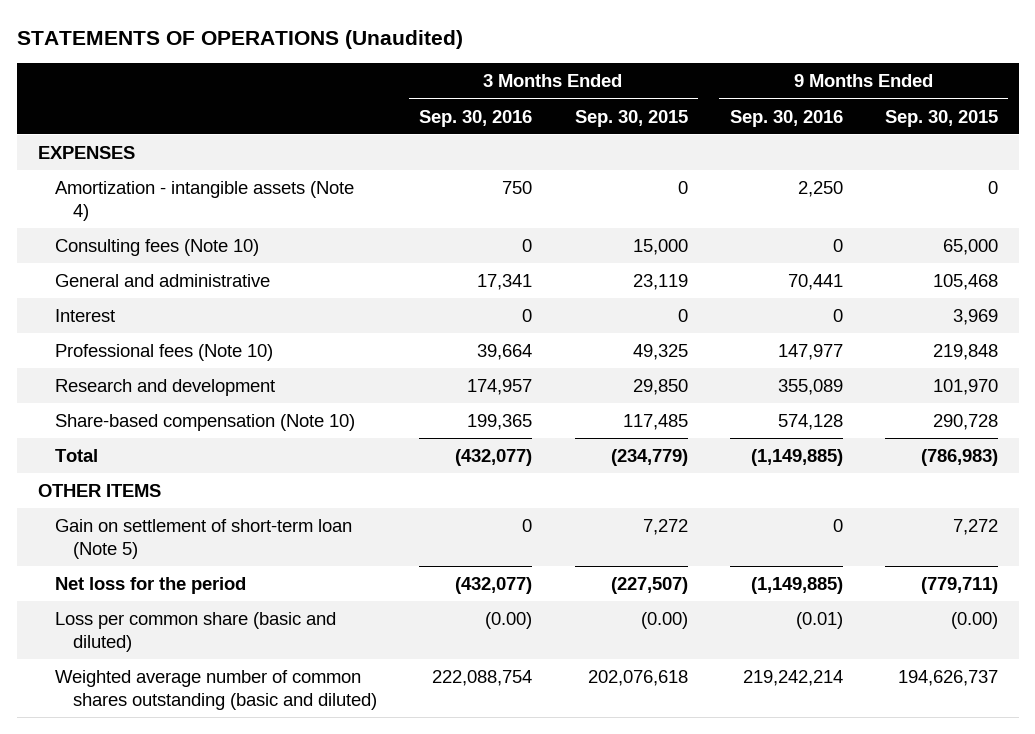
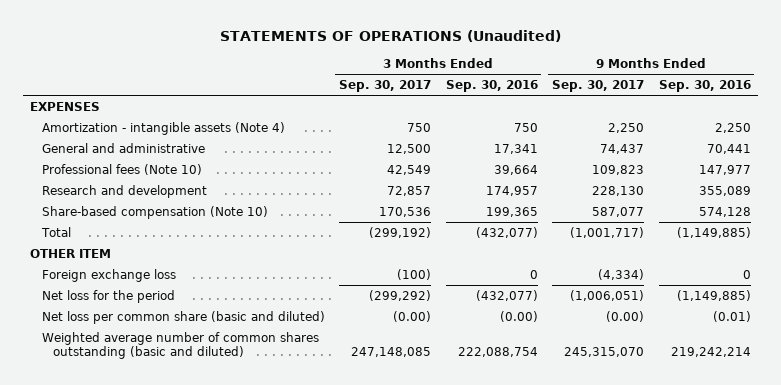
[574,109,688,127] Sep. 30, 2015 -> none
[884,109,998,127] Sep. 30, 2015 -> none
none -> [339,80,432,93] Sep. 30, 2017
none -> [552,80,645,93] Sep. 30, 2017
[55,239,260,257] Consulting fees (Note 10) -> none
[55,309,116,323] Interest -> none
[55,519,353,560] Gain on settlement of short-term loan (Note 5) -> none
[37,484,161,498] OTHER ITEMS -> [30,248,112,258] OTHER ITEM
none -> [41,268,176,282] Foreign exchange loss
[55,612,337,653] Loss per common share (basic and diluted) -> [41,310,325,324] Net loss per common share (basic and diluted)

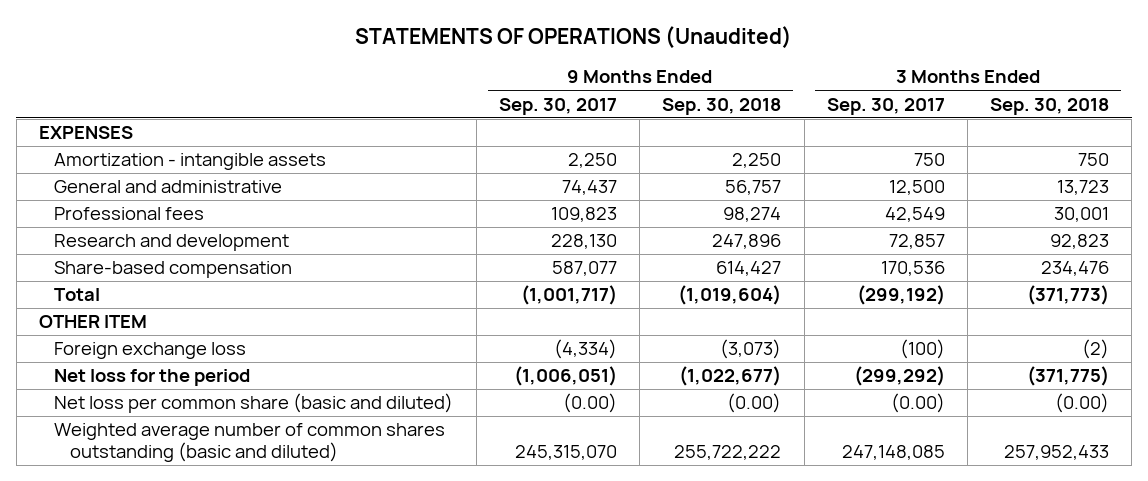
[445,80,538,93] Sep. 30, 2016 -> none
[658,80,751,93] Sep. 30, 2016 -> none
none -> [662,97,782,115] Sep. 30, 2018
none -> [990,97,1110,115] Sep. 30, 2018
[41,121,285,135] Amortization - intangible assets (Note 4) -> [54,153,327,171] Amortization - intangible assets
[41,163,202,175] Professional fees (Note 10) -> [54,207,205,221] Professional fees
[41,205,268,219] Share-based compensation (Note 10) -> [54,261,293,279] Share-based compensation

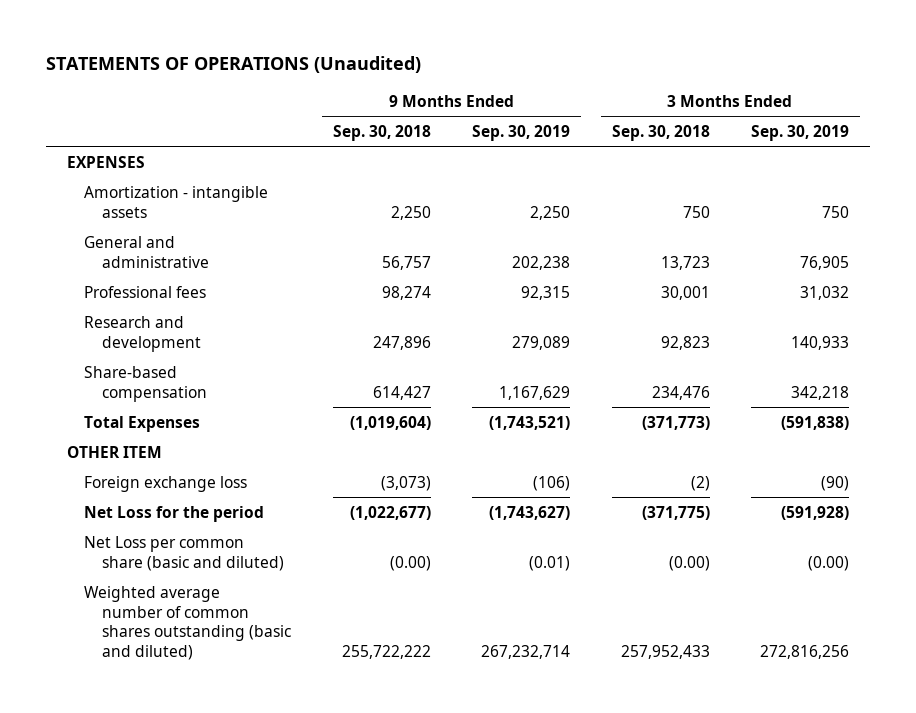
[498,97,617,115] Sep. 30, 2017 -> none
[826,97,945,115] Sep. 30, 2017 -> none
none -> [472,124,571,141] Sep. 30, 2019
none -> [751,124,850,141] Sep. 30, 2019
[54,288,101,302] Total -> [84,415,201,432] Total Expenses
[54,369,251,387] Net loss for the period -> [84,505,265,522] Net Loss for the period
[54,393,454,414] Net loss per common share (basic and diluted) -> [84,535,285,571] Net Loss per common share (basic and diluted)

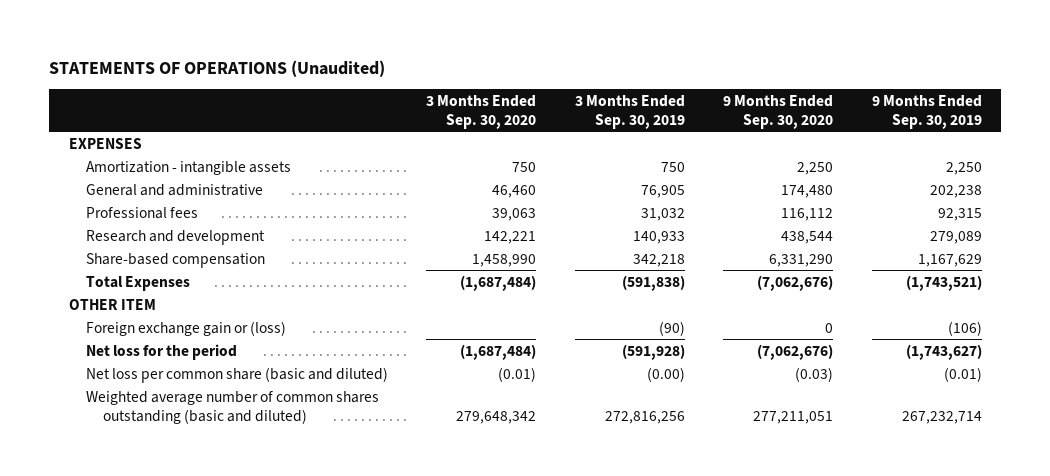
[332,124,431,141] Sep. 30, 2018 -> none
[611,124,710,141] Sep. 30, 2018 -> none
none -> [426,94,537,129] 3 Months Ended Sep. 30, 2020
none -> [723,94,834,129] 9 Months Ended Sep. 30, 2020
[84,475,248,492] Foreign exchange loss -> [85,320,286,336] Foreign exchange gain or (loss)
[84,505,265,522] Net Loss for the period -> [85,343,237,360] Net loss for the period
[84,535,285,571] Net Loss per common share (basic and diluted) -> [85,366,388,383] Net loss per common share (basic and diluted)

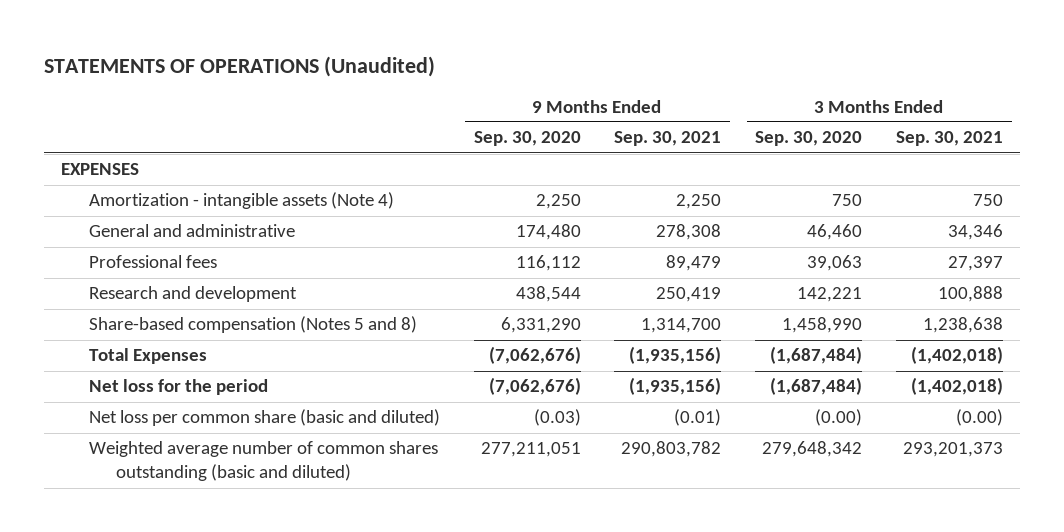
[574,94,685,129] 3 Months Ended Sep. 30, 2019 -> none
[871,94,982,129] 9 Months Ended Sep. 30, 2019 -> none
none -> [614,131,722,147] Sep. 30, 2021
none -> [896,131,1004,147] Sep. 30, 2021
[85,160,291,175] Amortization - intangible assets -> [88,192,394,210] Amortization - intangible assets (Note 4)
[85,252,265,268] Share-based compensation -> [88,316,417,334] Share-based compensation (Notes 5 and 8)
[68,298,156,310] OTHER ITEM -> none
[85,320,286,336] Foreign exchange gain or (loss) -> none
[498,366,537,382] (0.01) -> [815,409,863,427] (0.00)

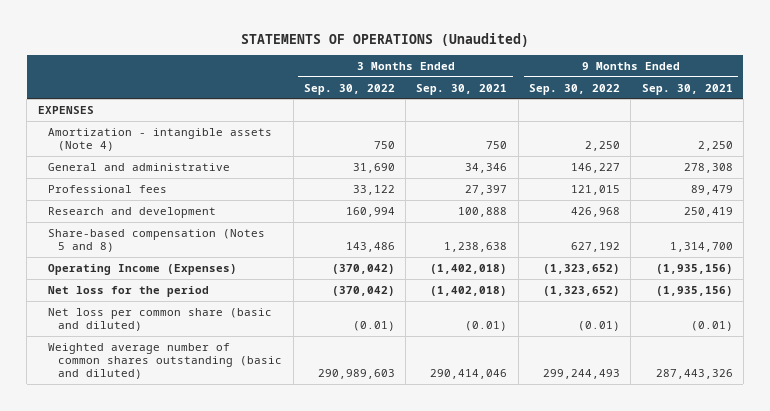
[473,131,581,147] Sep. 30, 2020 -> none
[755,131,863,147] Sep. 30, 2020 -> none
none -> [303,83,395,95] Sep. 30, 2022
none -> [529,83,621,95] Sep. 30, 2022
[88,348,207,365] Total Expenses -> [47,263,237,275] Operating Income (Expenses)
[956,409,1004,427] (0.00) -> [465,320,508,331] (0.01)
[621,441,722,458] 290,803,782 -> [655,368,733,379] 287,443,326
[903,442,1004,458] 293,201,373 -> [430,368,508,379] 290,414,046

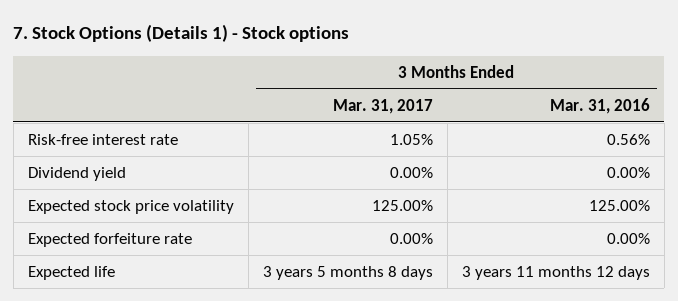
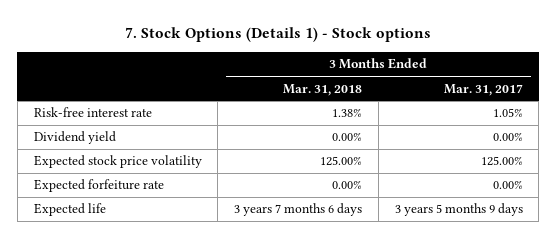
[549,97,650,114] Mar. 31, 2016 -> none
none -> [283,83,363,96] Mar. 31, 2018
[262,265,433,280] 3 years 5 months 8 days -> [394,203,523,217] 3 years 5 months 9 days

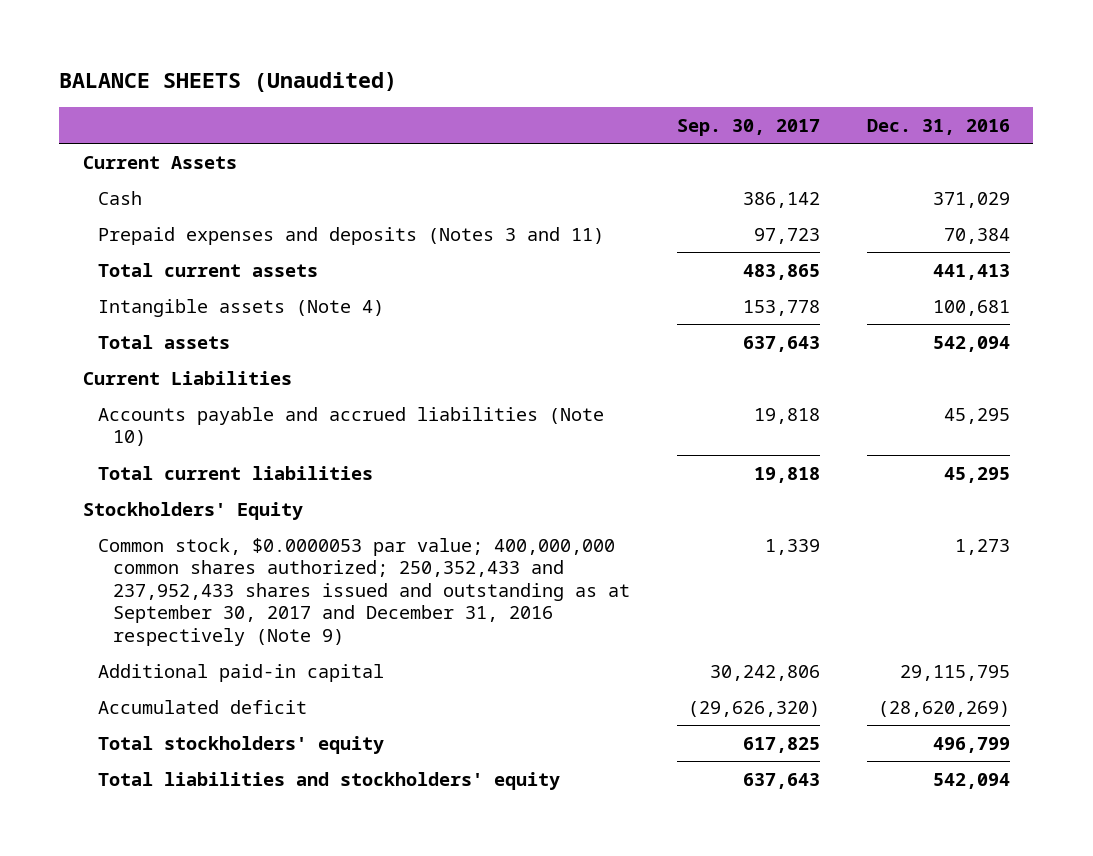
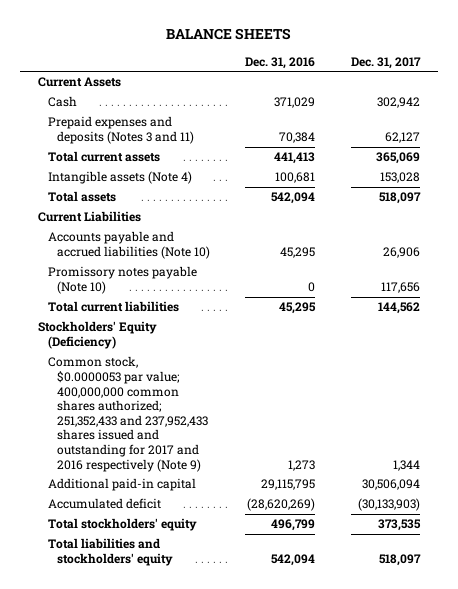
[59,72,398,93] BALANCE SHEETS (Unaudited) -> [165,28,291,41] BALANCE SHEETS
[676,118,820,136] Sep. 30, 2017 -> none
none -> [350,56,421,69] Dec. 31, 2017
none -> [47,266,197,295] Promissory notes payable (Note 10)
[82,501,303,520] Stockholders' Equity -> [37,321,157,350] Stockholders' Equity (Deficiency)
[97,537,630,647] Common stock, $0.0000053 par value; 400,000,000 common shares authorized; 250,352,433 and 237,952,433 shares issued and outstanding as at September 30, 2017 and December 31, 2016 respectively (Note 9) -> [47,356,209,472] Common stock, $0.0000053 par value; 400,000,000 common shares authorized; 251,352,433 and 237,952,433 shares issued and outstanding for 2017 and 2016 respectively (Note 9)

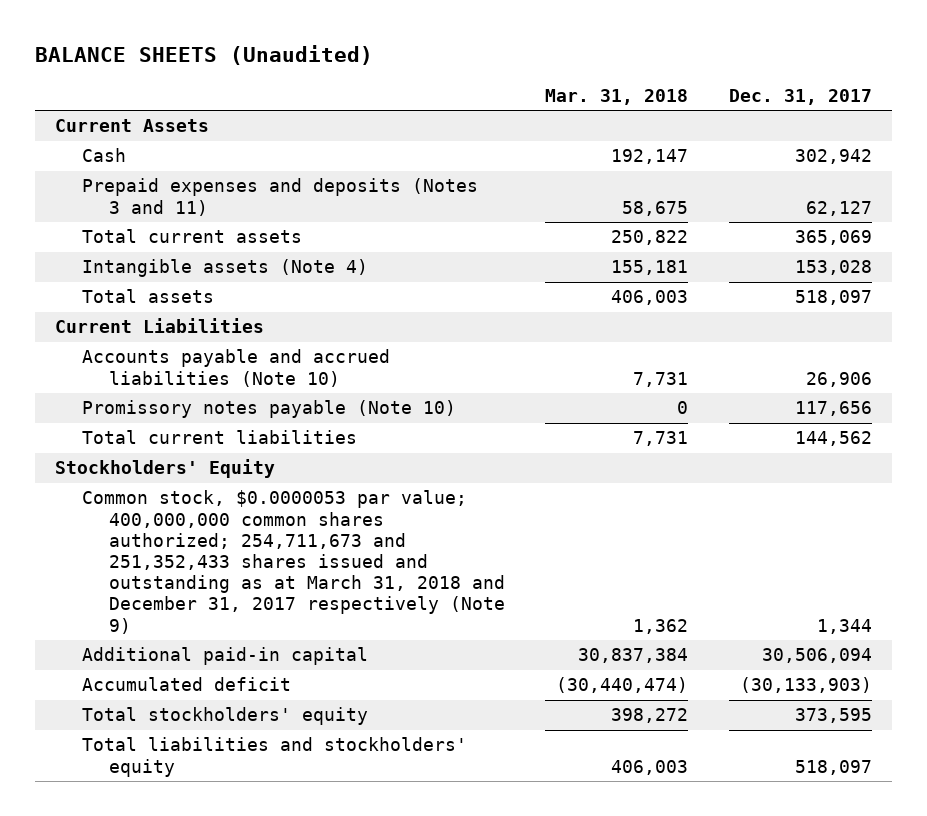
[165,28,291,41] BALANCE SHEETS -> [34,45,373,66] BALANCE SHEETS (Unaudited)
[245,56,316,69] Dec. 31, 2016 -> none
none -> [545,88,689,105] Mar. 31, 2018
[37,321,157,350] Stockholders' Equity (Deficiency) -> [54,459,275,479] Stockholders' Equity
[47,356,209,472] Common stock, $0.0000053 par value; 400,000,000 common shares authorized; 251,352,433 and 237,952,433 shares issued and outstanding for 2017 and 2016 respectively (Note 9) -> [81,490,505,634] Common stock, $0.0000053 par value; 400,000,000 common shares authorized; 254,711,673 and 251,352,433 shares issued and outstanding as at March 31, 2018 and December 31, 2017 respectively (Note 9)
[377,519,421,532] 373,535 -> [794,708,872,724] 373,595

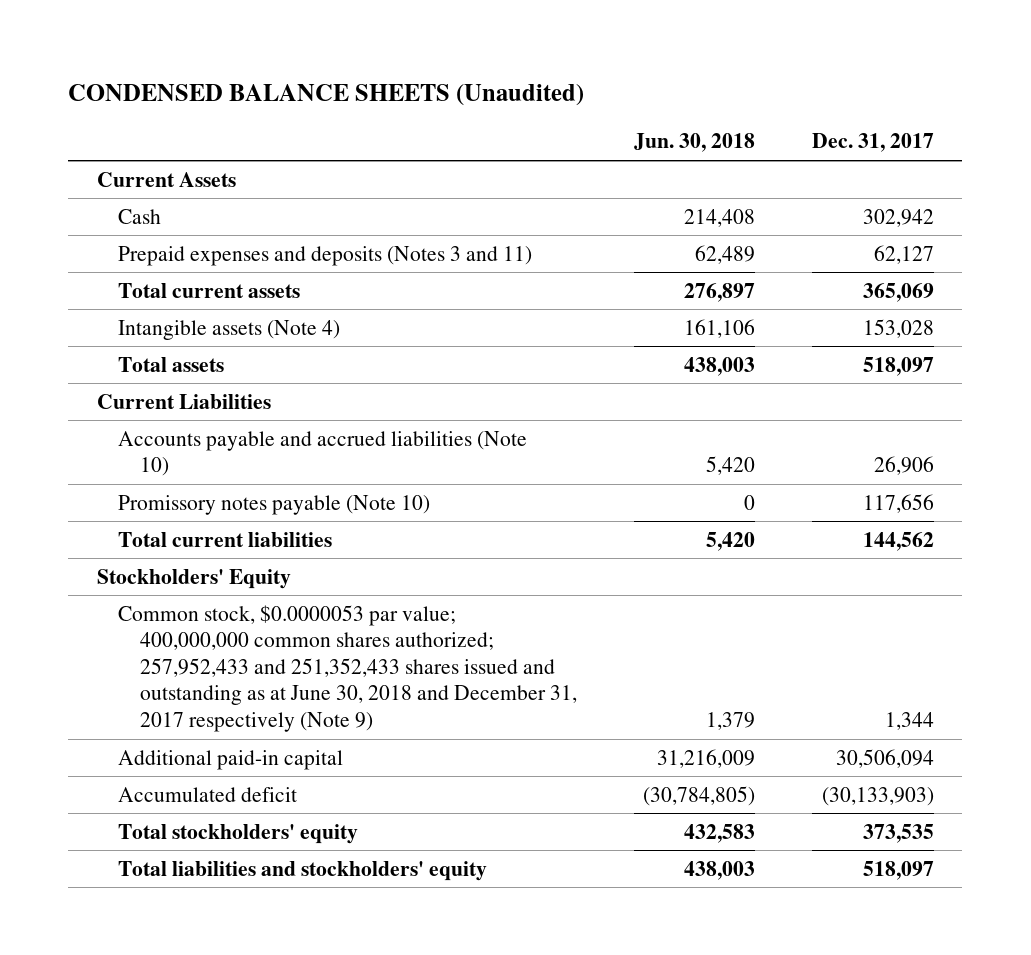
[34,45,373,66] BALANCE SHEETS (Unaudited) -> [68,84,585,107] CONDENSED BALANCE SHEETS (Unaudited)
[545,88,689,105] Mar. 31, 2018 -> none
none -> [633,133,755,153] Jun. 30, 2018
[81,490,505,634] Common stock, $0.0000053 par value; 400,000,000 common shares authorized; 254,711,673 and 251,352,433 shares issued and outstanding as at March 31, 2018 and December 31, 2017 respectively (Note 9) -> [118,604,577,732] Common stock, $0.0000053 par value; 400,000,000 common shares authorized; 257,952,433 and 251,352,433 shares issued and outstanding as at June 30, 2018 and December 31, 2017 respectively (Note 9)
[794,708,872,724] 373,595 -> [862,823,934,843] 373,535

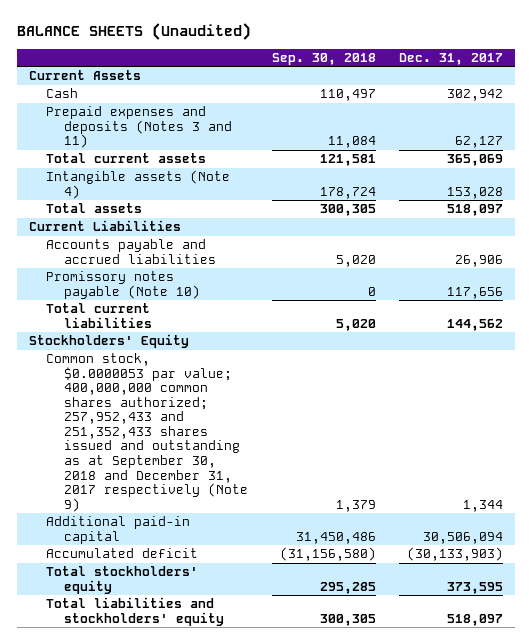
[68,84,585,107] CONDENSED BALANCE SHEETS (Unaudited) -> [16,23,251,41] BALANCE SHEETS (Unaudited)
[633,133,755,153] Jun. 30, 2018 -> none
none -> [271,52,376,65] Sep. 30, 2018
[118,430,528,477] Accounts payable and accrued liabilities (Note 10) -> [46,239,216,264] Accounts payable and accrued liabilities
[118,604,577,732] Common stock, $0.0000053 par value; 400,000,000 common shares authorized; 257,952,433 and 251,352,433 shares issued and outstanding as at June 30, 2018 and December 31, 2017 respectively (Note 9) -> [46,353,248,512] Common stock, $0.0000053 par value; 400,000,000 common shares authorized; 257,952,433 and 251,352,433 shares issued and outstanding as at September 30, 2018 and December 31, 2017 respectively (Note 9)
[862,823,934,843] 373,535 -> [447,581,504,594] 373,595

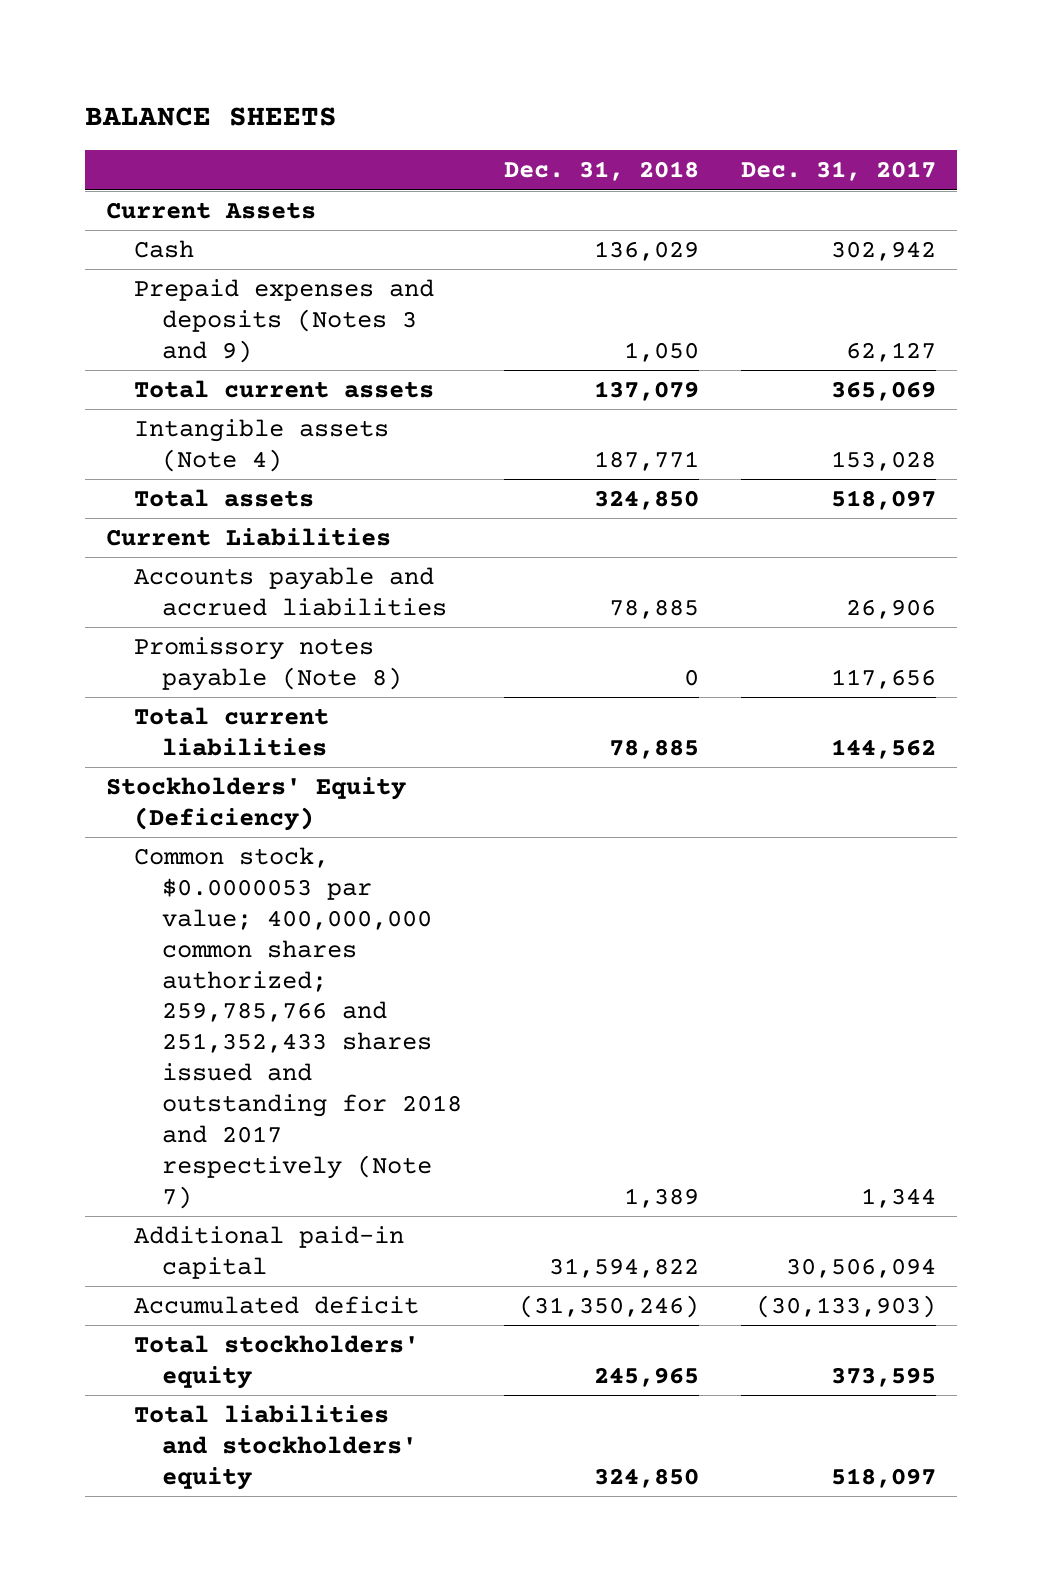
[16,23,251,41] BALANCE SHEETS (Unaudited) -> [84,106,337,126] BALANCE SHEETS
[271,52,376,65] Sep. 30, 2018 -> none
none -> [504,161,700,182] Dec. 31, 2018
[46,106,232,149] Prepaid expenses and deposits (Notes 3 and 11) -> [134,279,435,363] Prepaid expenses and deposits (Notes 3 and 9)
[46,271,200,299] Promissory notes payable (Note 10) -> [134,637,403,692] Promissory notes payable (Note 8)
[28,334,189,349] Stockholders' Equity -> [105,777,406,832] Stockholders' Equity (Deficiency)
[46,353,248,512] Common stock, $0.0000053 par value; 400,000,000 common shares authorized; 257,952,433 and 251,352,433 shares issued and outstanding as at September 30, 2018 and December 31, 2017 respectively (Note 9) -> [134,847,463,1209] Common stock, $0.0000053 par value; 400,000,000 common shares authorized; 259,785,766 and 251,352,433 shares issued and outstanding for 2018 and 2017 respectively (Note 7)

